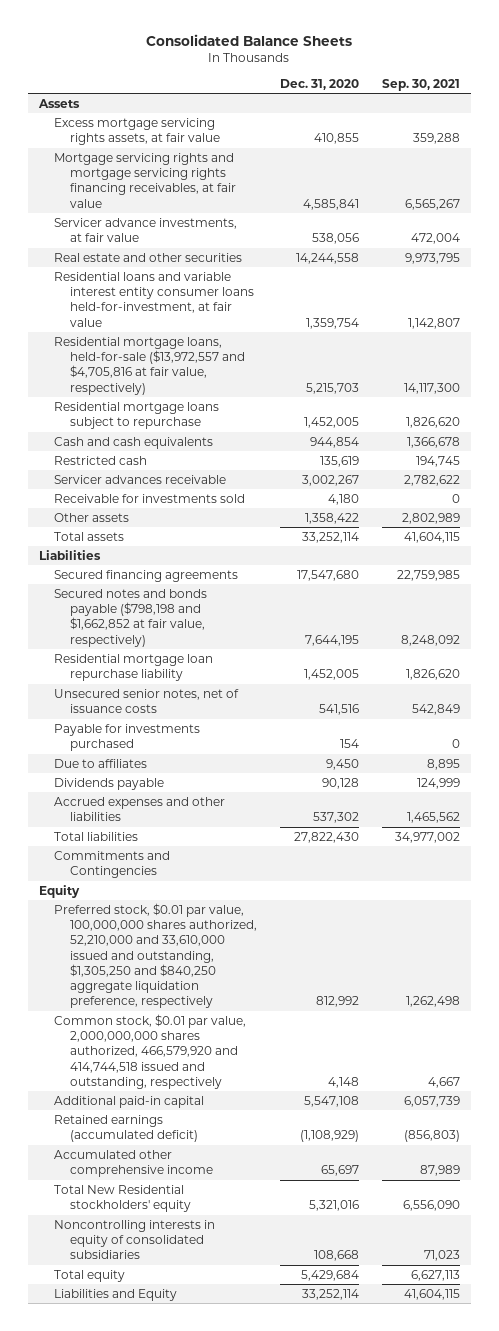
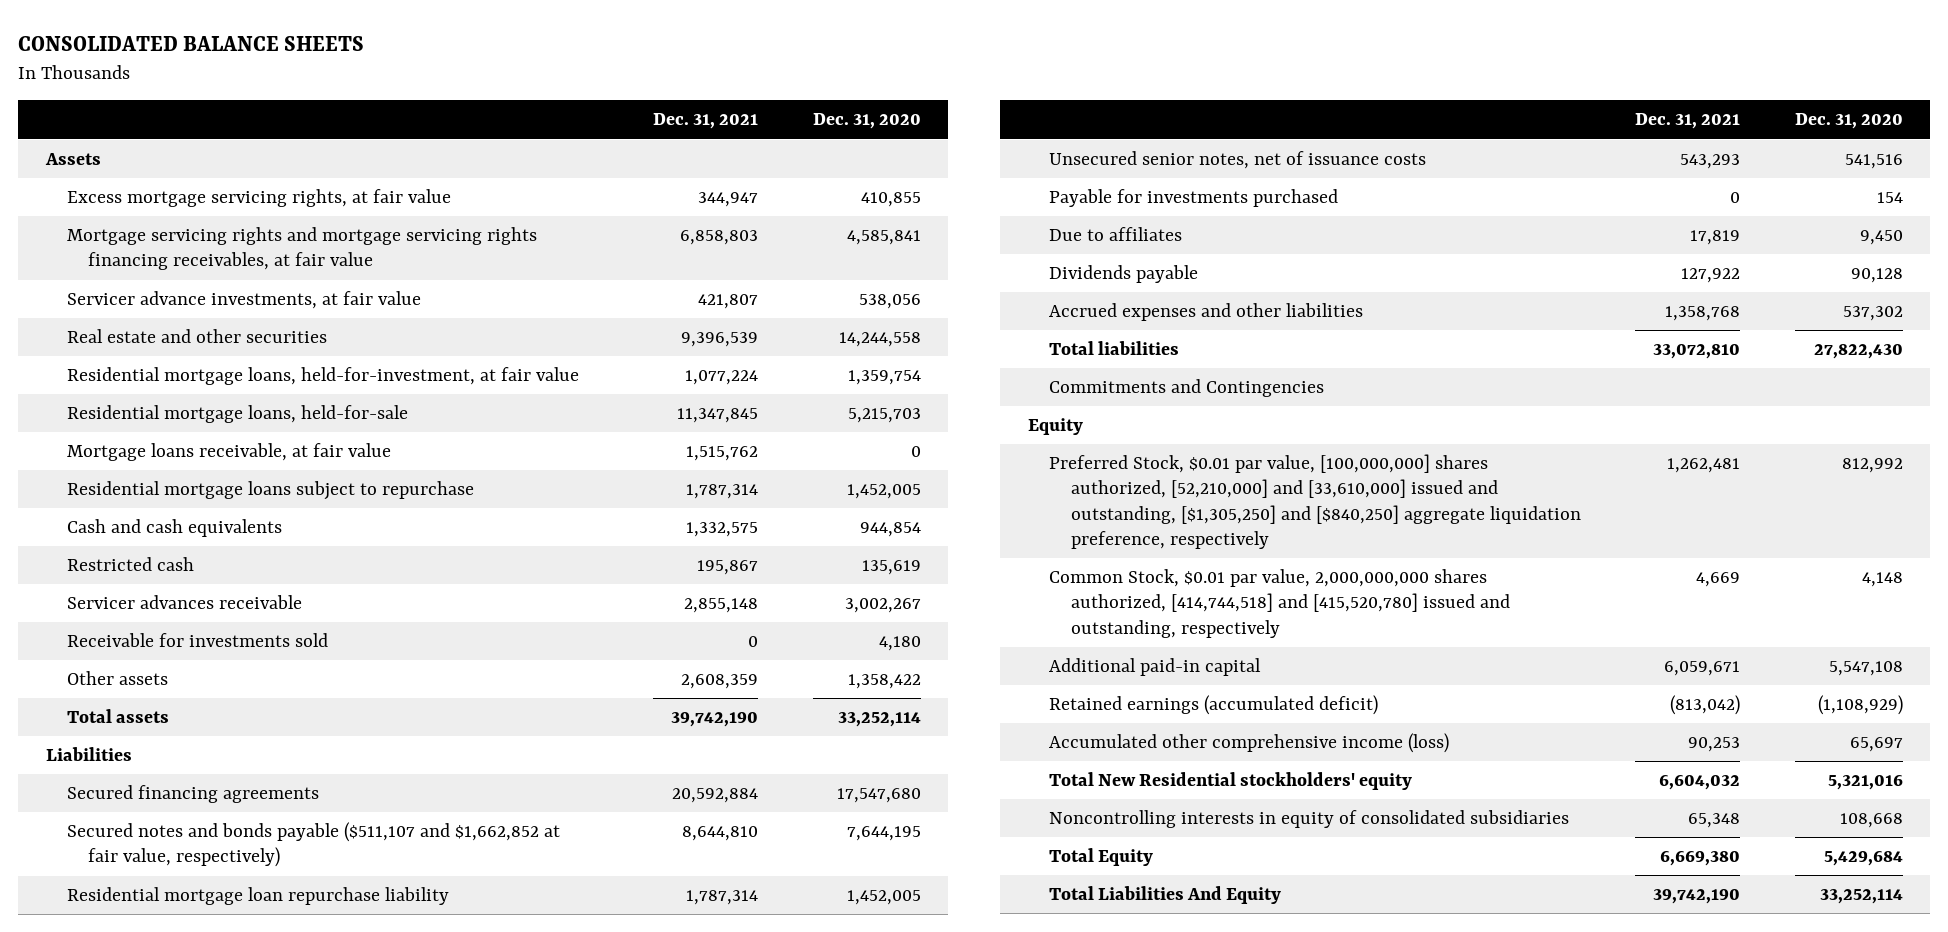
[146,34,353,47] Consolidated Balance Sheets -> [18,35,365,51] CONSOLIDATED BALANCE SHEETS
[381,78,460,91] Sep. 30, 2021 -> none
none -> [653,113,759,130] Dec. 31, 2021
[54,117,220,146] Excess mortgage servicing rights assets, at fair value -> [67,189,452,208] Excess mortgage servicing rights, at fair value
[54,271,254,327] Residential loans and variable interest entity consumer loans held-for-investment, at fair value -> [67,367,580,386] Residential mortgage loans, held-for-investment, at fair value
[54,336,245,395] Residential mortgage loans, held-for-sale ($13,972,557 and $4,705,816 at fair value, respectively) -> [67,405,409,424] Residential mortgage loans, held-for-sale
none -> [67,443,392,462] Mortgage loans receivable, at fair value
[54,588,208,647] Secured notes and bonds payable ($798,198 and $1,662,852 at fair value, respectively) -> [67,822,561,868] Secured notes and bonds payable ($511,107 and $1,662,852 at fair value, respectively)
[54,902,257,1009] Preferred stock, $0.01 par value, 100,000,000 shares authorized, 52,210,000 and 33,610,000 issued and outstanding, $1,305,250 and $840,250 aggregate liquidation preference, respectively -> [1049,454,1581,549] Preferred Stock, $0.01 par value, [100,000,000] shares authorized, [52,210,000] and [33,610,000] issued and outstanding, [$1,305,250] and [$840,250] aggregate liquidation preference, respectively
[54,1013,247,1089] Common stock, $0.01 par value, 2,000,000,000 shares authorized, 466,579,920 and 414,744,518 issued and outstanding, respectively -> [1049,569,1510,638] Common Stock, $0.01 par value, 2,000,000,000 shares authorized, [414,744,518] and [415,520,780] issued and outstanding, respectively
[54,1149,213,1178] Accumulated other comprehensive income -> [1049,733,1450,754] Accumulated other comprehensive income (loss)
[54,1269,126,1282] Total equity -> [1049,848,1154,867] Total Equity
[54,1288,178,1301] Liabilities and Equity -> [1049,886,1282,905] Total Liabilities And Equity

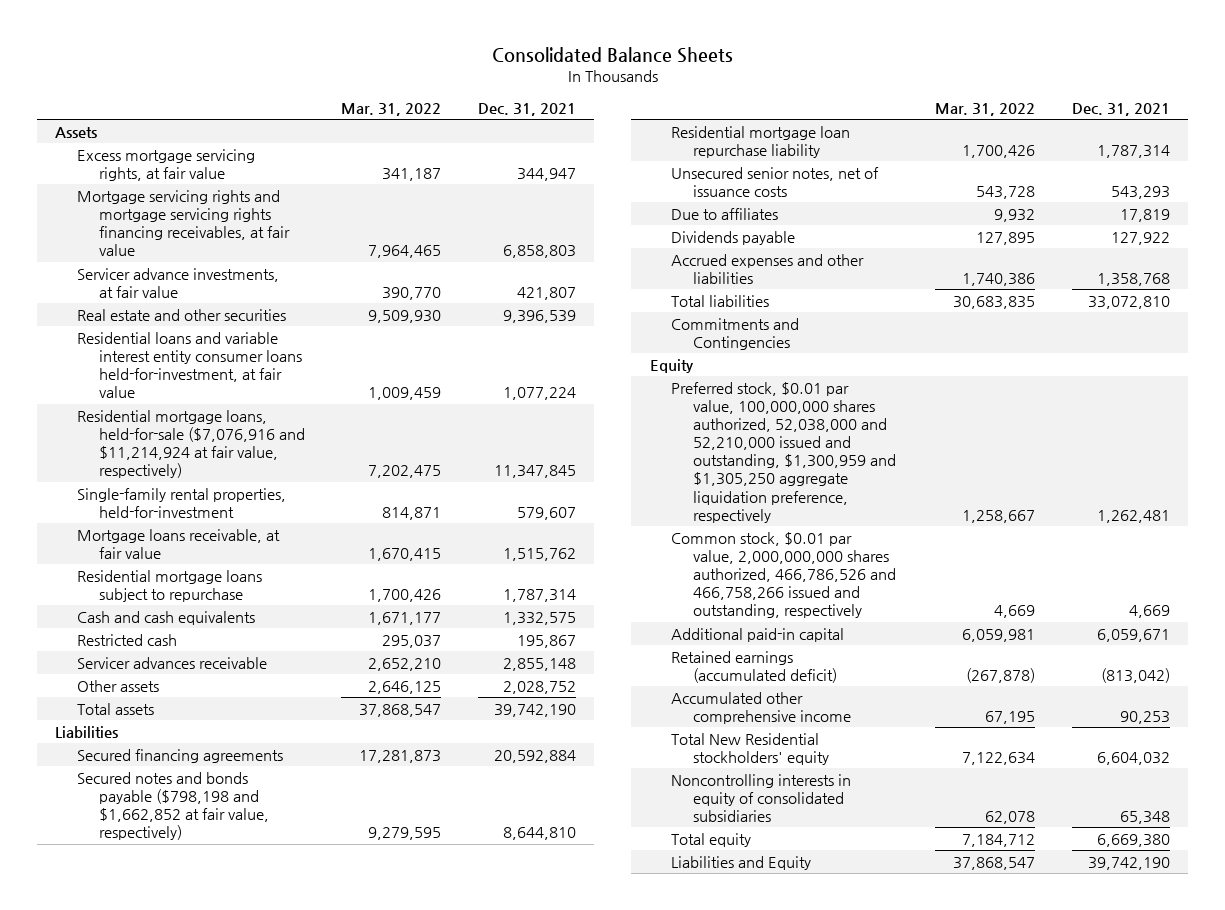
[18,35,365,51] CONSOLIDATED BALANCE SHEETS -> [491,46,733,63] Consolidated Balance Sheets
[812,113,921,130] Dec. 31, 2020 -> none
none -> [341,103,442,117] Mar. 31, 2022
[67,367,580,386] Residential mortgage loans, held-for-investment, at fair value -> [77,331,302,399] Residential loans and variable interest entity consumer loans held-for-investment, at fair value
[67,405,409,424] Residential mortgage loans, held-for-sale -> [77,409,305,479] Residential mortgage loans, held-for-sale ($7,076,916 and $11,214,924 at fair value, respectively)
none -> [77,487,287,519] Single-family rental properties, held-for-investment
[67,633,329,648] Receivable for investments sold -> none
[681,674,759,690] 2,608,359 -> [502,680,576,694] 2,028,752
[67,822,561,868] Secured notes and bonds payable ($511,107 and $1,662,852 at fair value, respectively) -> [77,771,269,841] Secured notes and bonds payable ($798,198 and $1,662,852 at fair value, respectively)
[1049,189,1339,208] Payable for investments purchased -> none
[1049,454,1581,549] Preferred Stock, $0.01 par value, [100,000,000] shares authorized, [52,210,000] and [33,610,000] issued and outstanding, [$1,305,250] and [$840,250] aggregate liquidation preference, respectively -> [671,381,897,523] Preferred stock, $0.01 par value, 100,000,000 shares authorized, 52,038,000 and 52,210,000 issued and outstanding, $1,300,959 and $1,305,250 aggregate liquidation preference, respectively
[1049,569,1510,638] Common Stock, $0.01 par value, 2,000,000,000 shares authorized, [414,744,518] and [415,520,780] issued and outstanding, respectively -> [671,531,897,619] Common stock, $0.01 par value, 2,000,000,000 shares authorized, 466,786,526 and 466,758,266 issued and outstanding, respectively
[1049,733,1450,754] Accumulated other comprehensive income (loss) -> [671,691,852,725] Accumulated other comprehensive income
[1049,848,1154,867] Total Equity -> [671,832,752,847] Total equity
[1049,886,1282,905] Total Liabilities And Equity -> [671,855,812,870] Liabilities and Equity

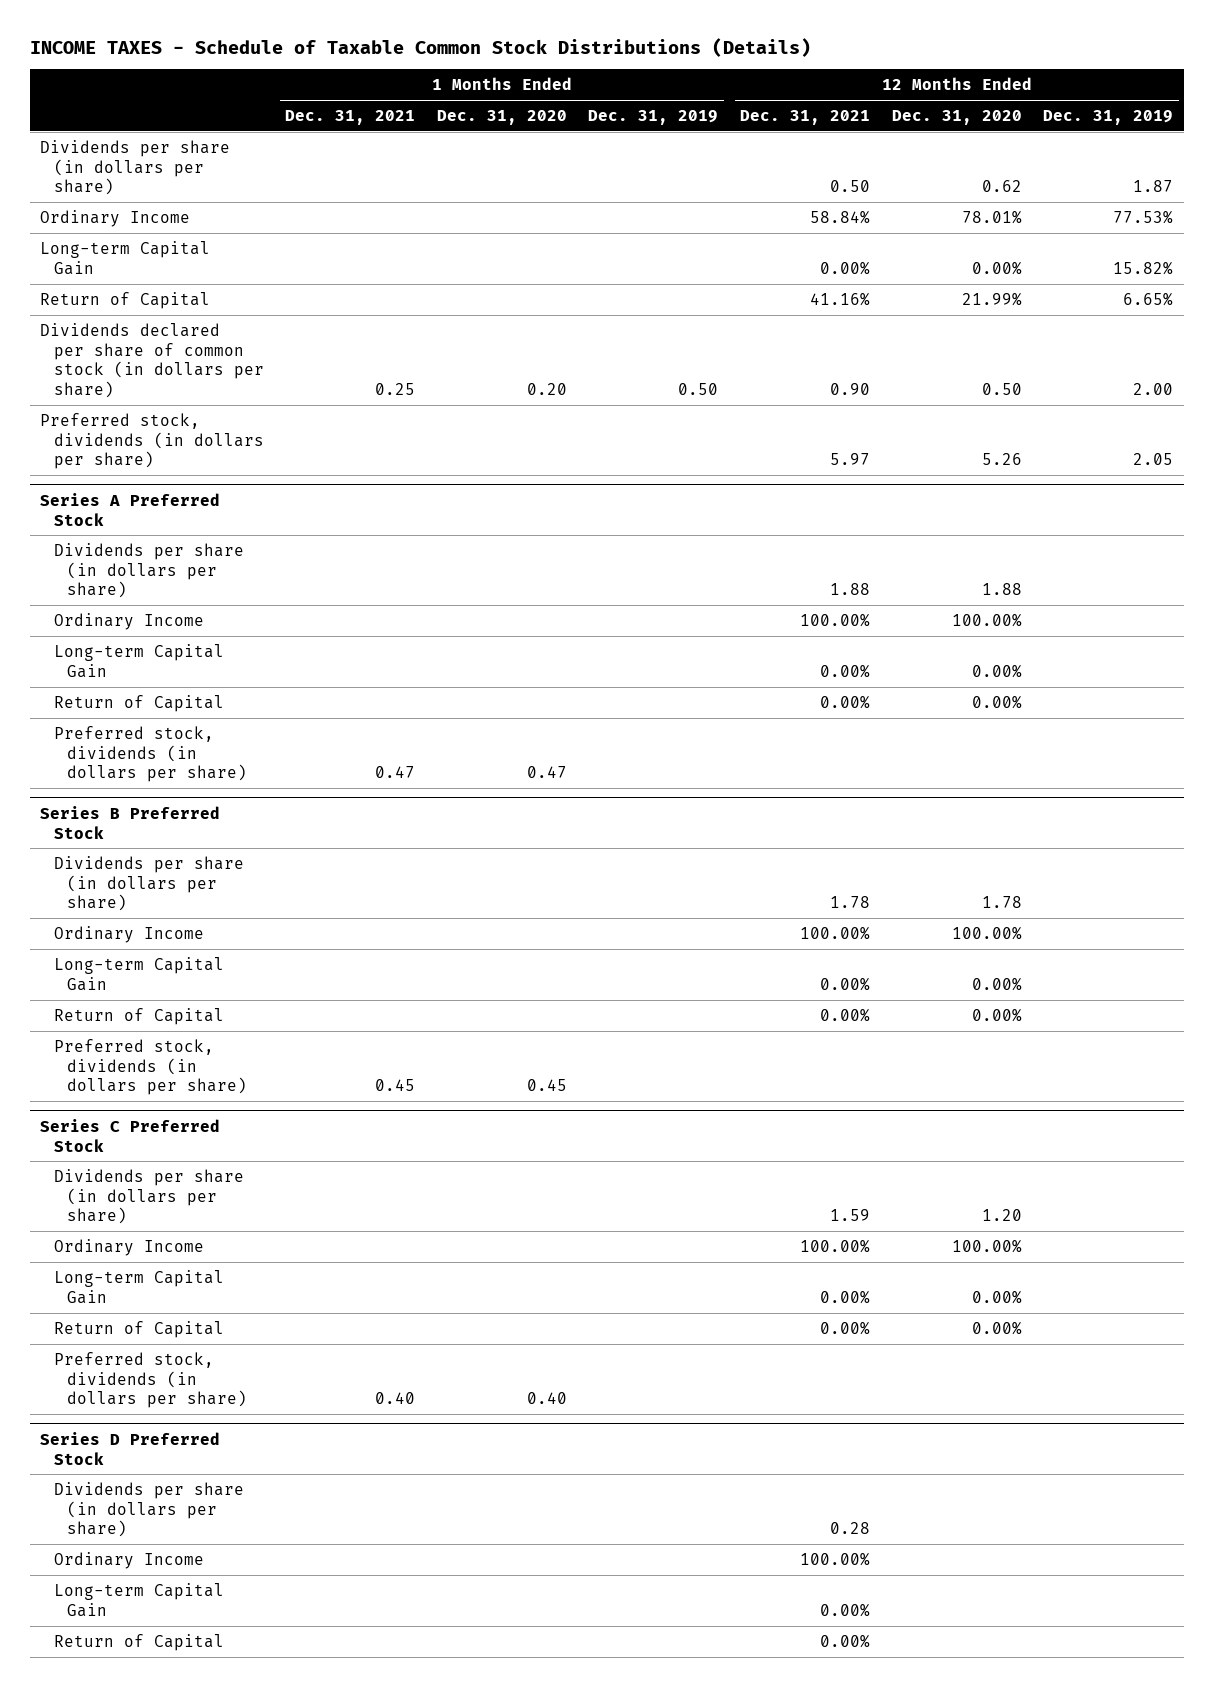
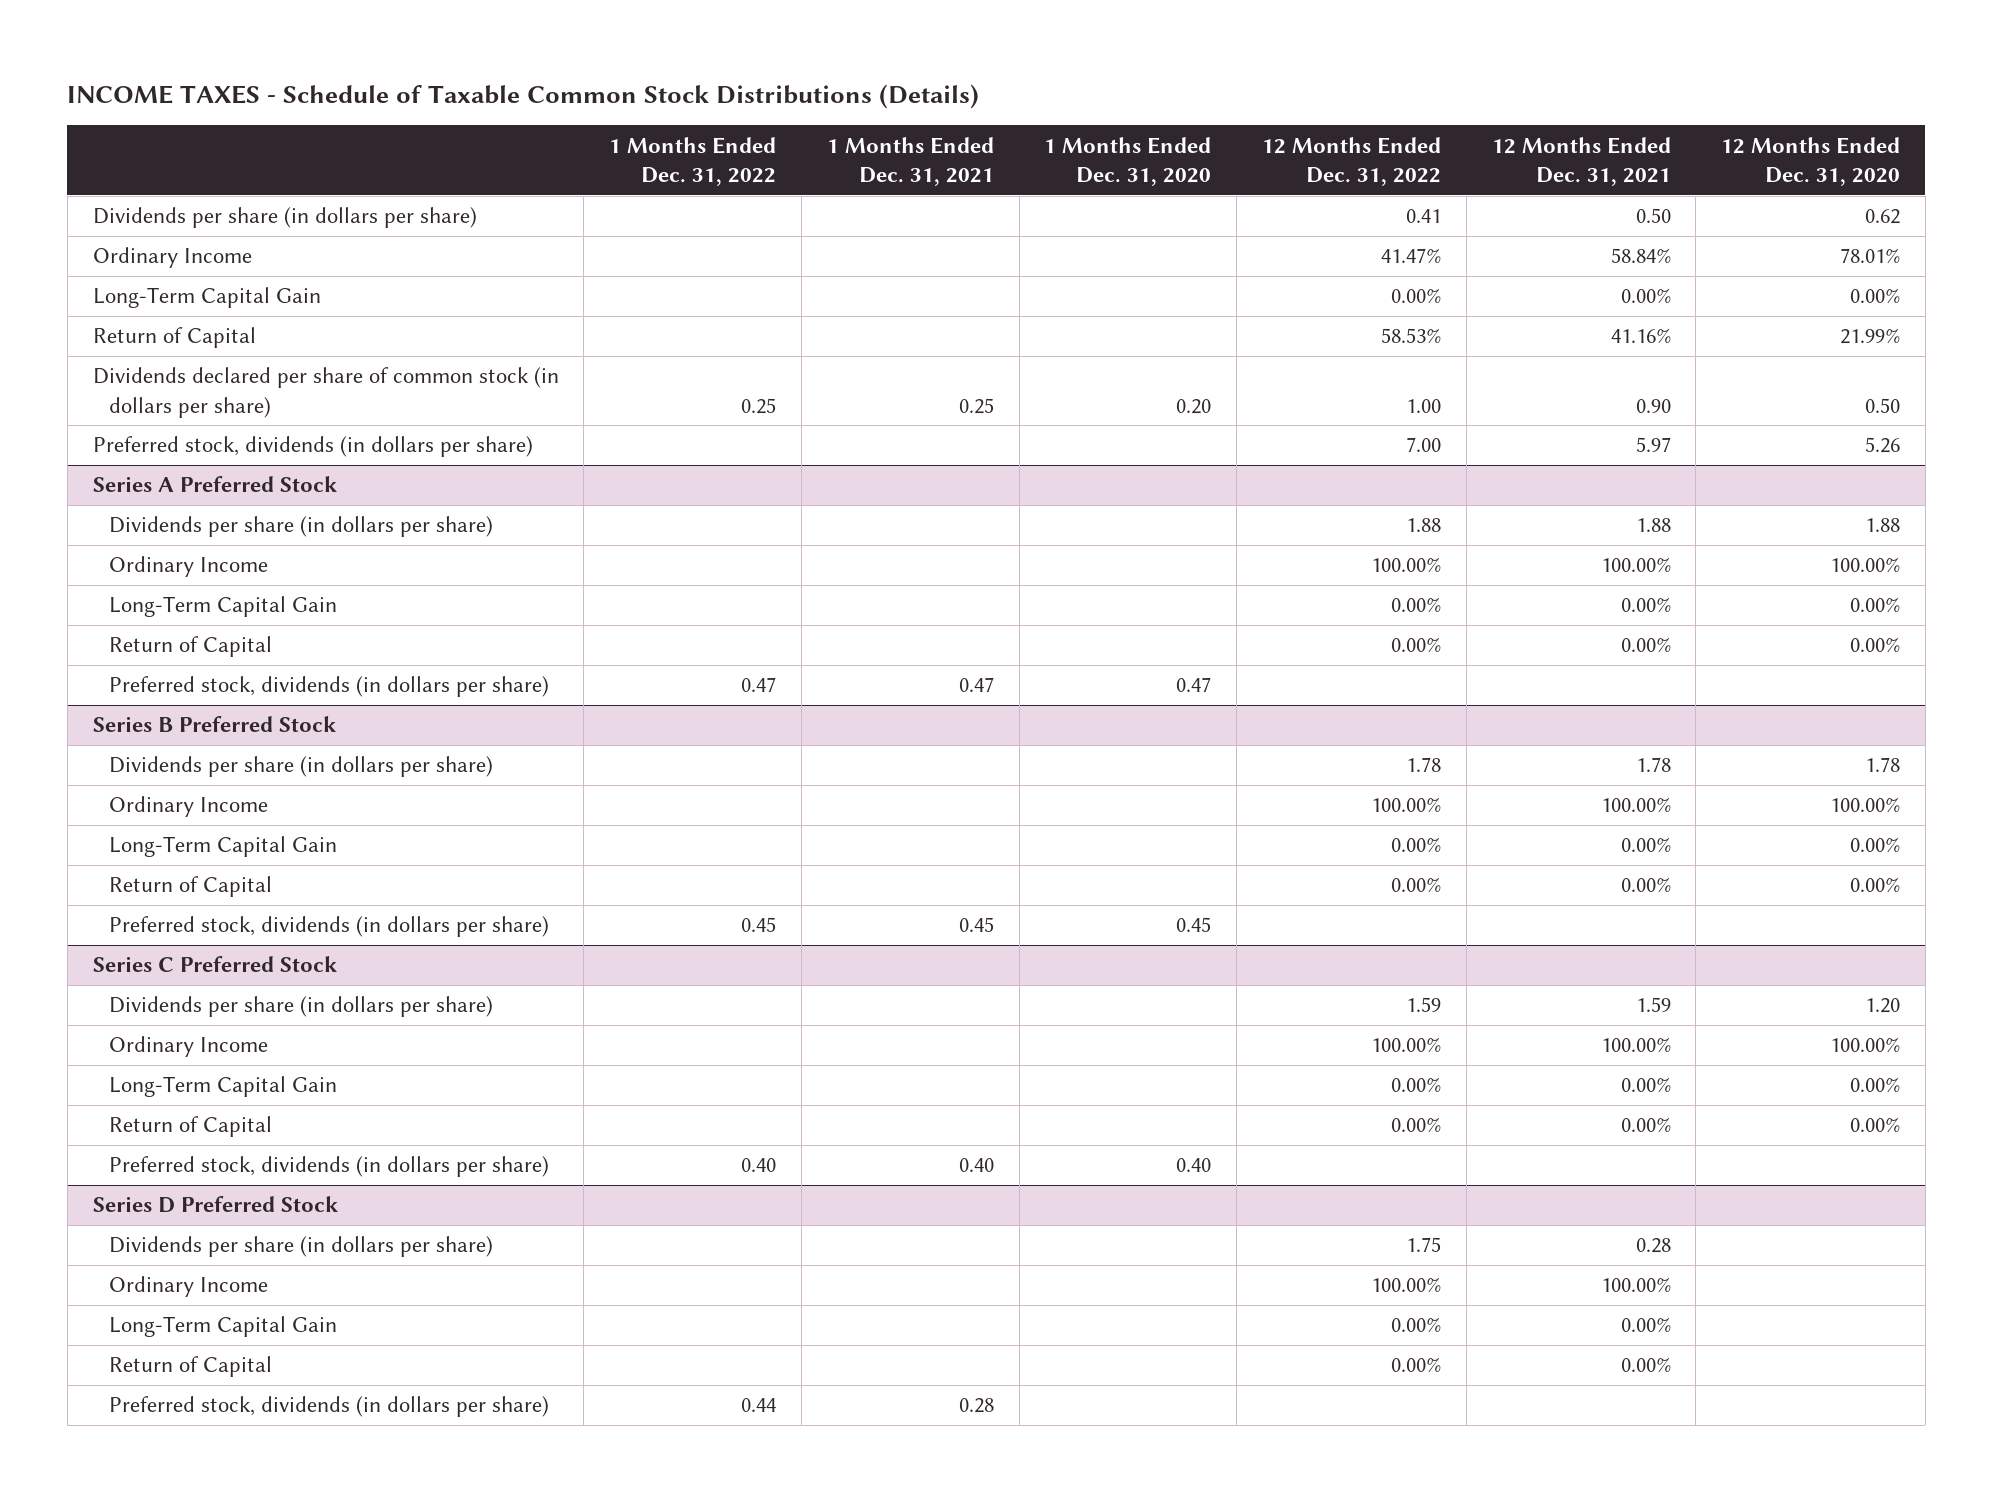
[588,109,719,125] Dec. 31, 2019 -> none
[1043,109,1174,125] Dec. 31, 2019 -> none
none -> [609,136,777,187] 1 Months Ended Dec. 31, 2022
none -> [1261,136,1441,187] 12 Months Ended Dec. 31, 2022
[40,240,211,275] Long-term Capital Gain -> [92,287,321,309] Long-Term Capital Gain
[53,643,224,678] Long-term Capital Gain -> [108,596,337,618] Long-Term Capital Gain
[53,956,224,991] Long-term Capital Gain -> [108,836,337,858] Long-Term Capital Gain
[53,1269,224,1304] Long-term Capital Gain -> [108,1076,337,1098] Long-Term Capital Gain
[53,1582,224,1617] Long-term Capital Gain -> [108,1316,337,1338] Long-Term Capital Gain
none -> [108,1396,549,1418] Preferred stock, dividends (in dollars per share)

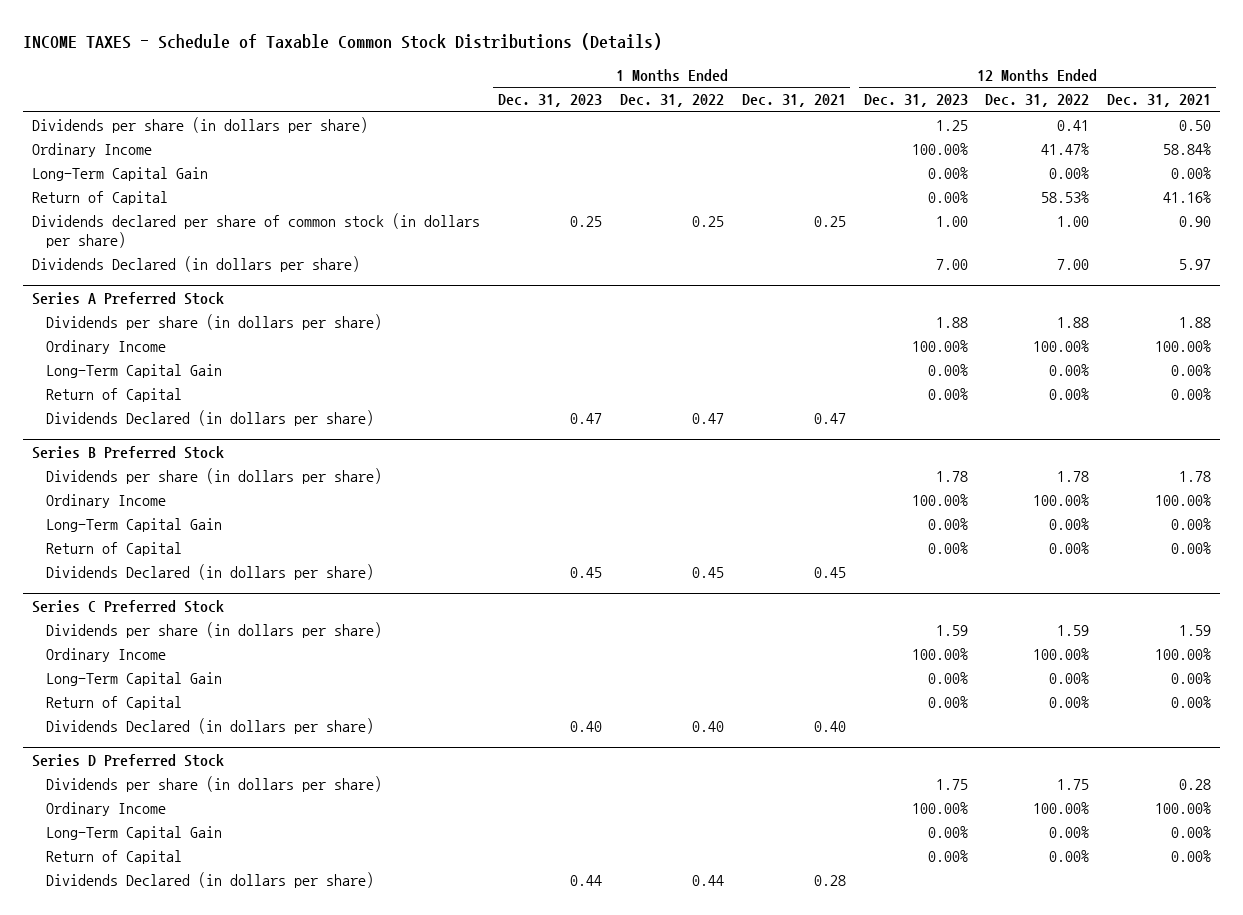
[1044,136,1212,187] 1 Months Ended Dec. 31, 2020 -> none
[1721,136,1901,187] 12 Months Ended Dec. 31, 2020 -> none
none -> [497,94,602,108] Dec. 31, 2023
none -> [863,94,968,108] Dec. 31, 2023
[92,436,533,458] Preferred stock, dividends (in dollars per share) -> [32,256,361,273] Dividends Declared (in dollars per share)
[108,676,549,698] Preferred stock, dividends (in dollars per share) -> [46,410,375,427] Dividends Declared (in dollars per share)
[108,916,549,938] Preferred stock, dividends (in dollars per share) -> [46,564,375,581] Dividends Declared (in dollars per share)
[108,1156,549,1178] Preferred stock, dividends (in dollars per share) -> [46,718,375,735] Dividends Declared (in dollars per share)
[108,1396,549,1418] Preferred stock, dividends (in dollars per share) -> [46,872,375,889] Dividends Declared (in dollars per share)

